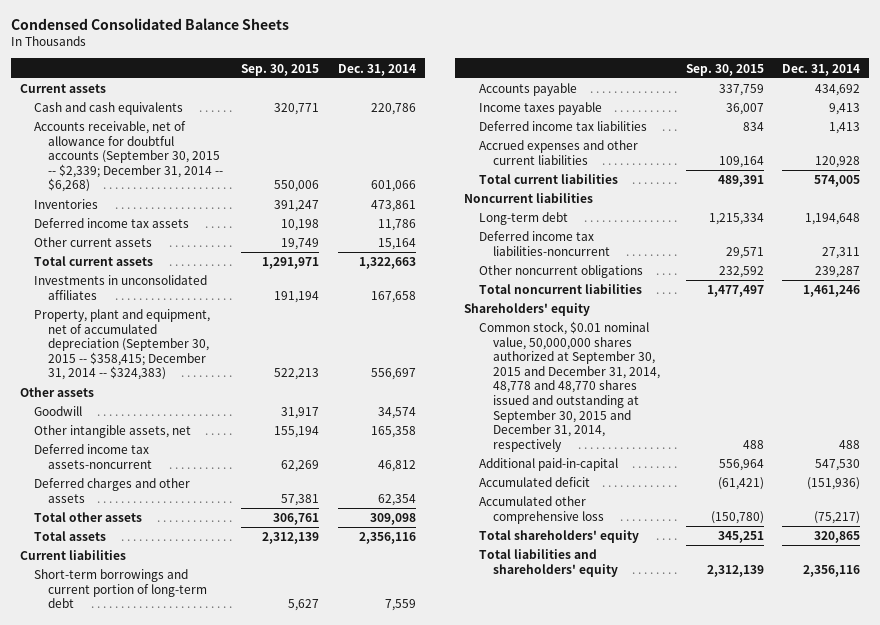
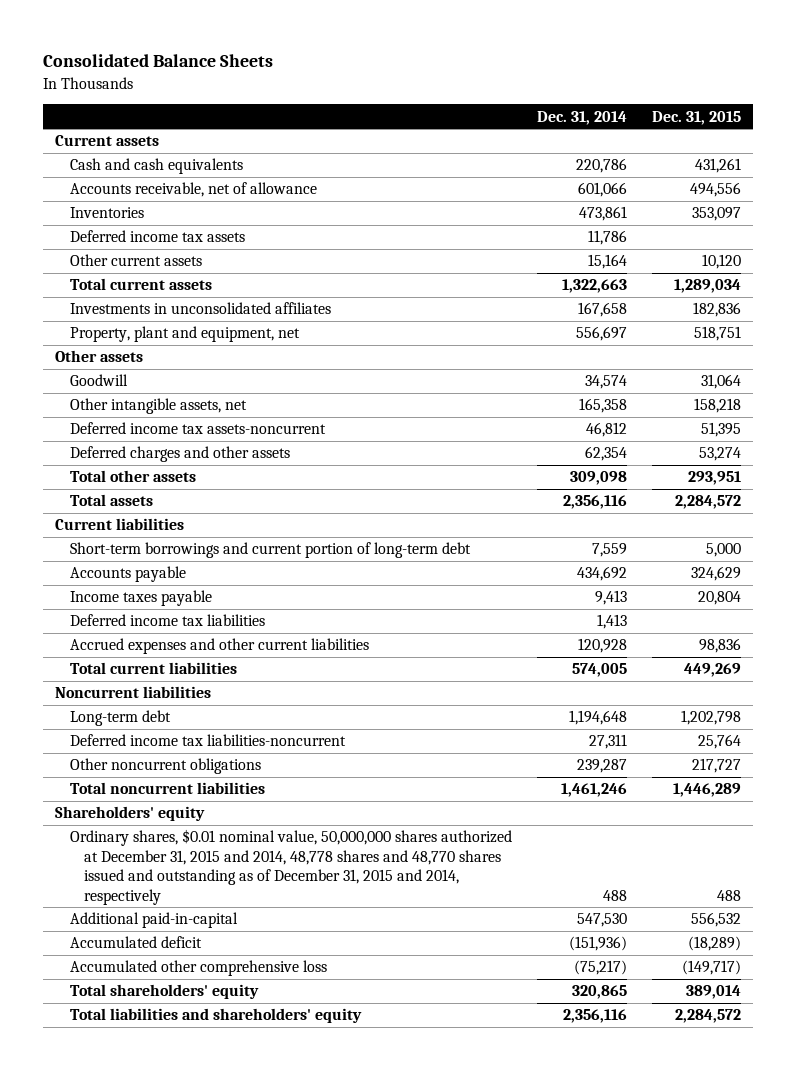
[10,17,289,30] Condensed Consolidated Balance Sheets -> [42,54,273,68] Consolidated Balance Sheets
[241,63,320,76] Sep. 30, 2015 -> none
none -> [651,110,741,125] Dec. 31, 2015
[33,121,224,193] Accounts receivable, net of allowance for doubtful accounts (September 30, 2015 -- $2,339; December 31, 2014 -- $6,268) -> [69,182,317,198] Accounts receivable, net of allowance
[33,309,210,381] Property, plant and equipment, net of accumulated depreciation (September 30, 2015 -- $358,415; December 31, 2014 -- $324,383) -> [69,326,300,343] Property, plant and equipment, net
[478,321,660,452] Common stock, $0.01 nominal value, 50,000,000 shares authorized at September 30, 2015 and December 31, 2014, 48,778 and 48,770 shares issued and outstanding at September 30, 2015 and December 31, 2014, respectively -> [69,829,512,905] Ordinary shares, $0.01 nominal value, 50,000,000 shares authorized at December 31, 2015 and 2014, 48,778 shares and 48,770 shares issued and outstanding as of December 31, 2015 and 2014, respectively

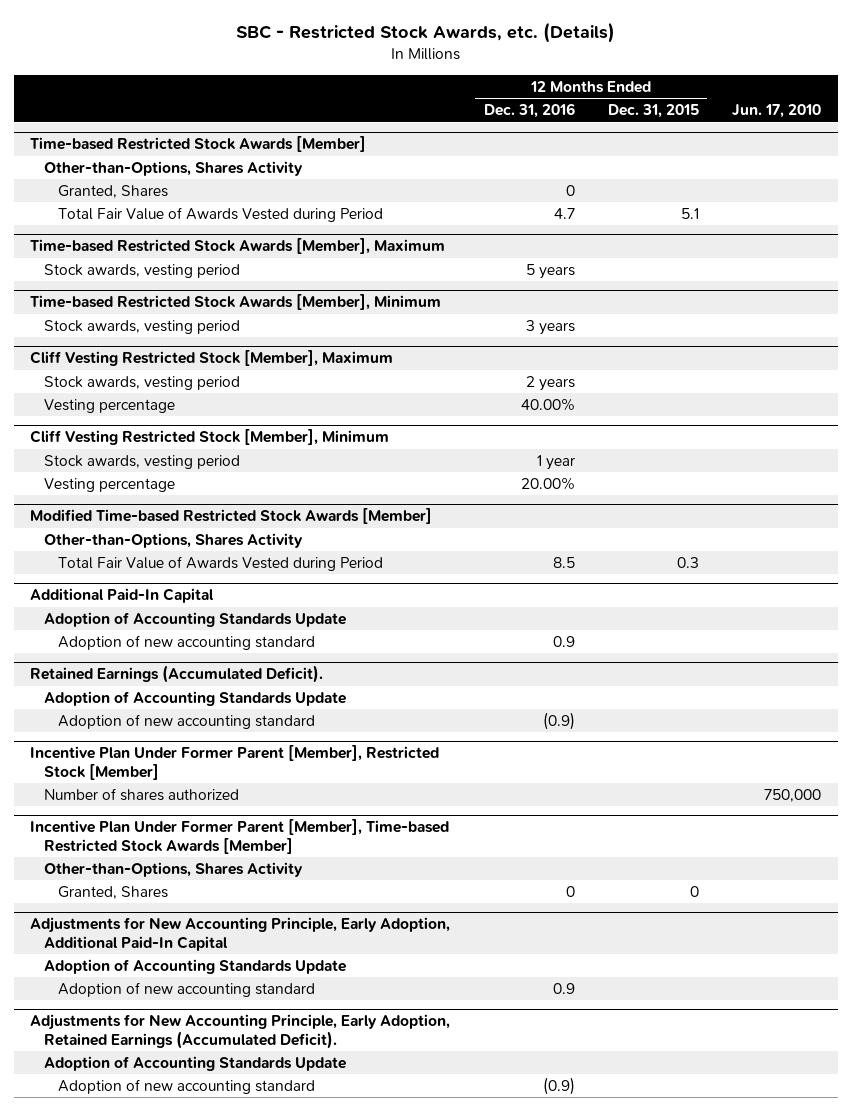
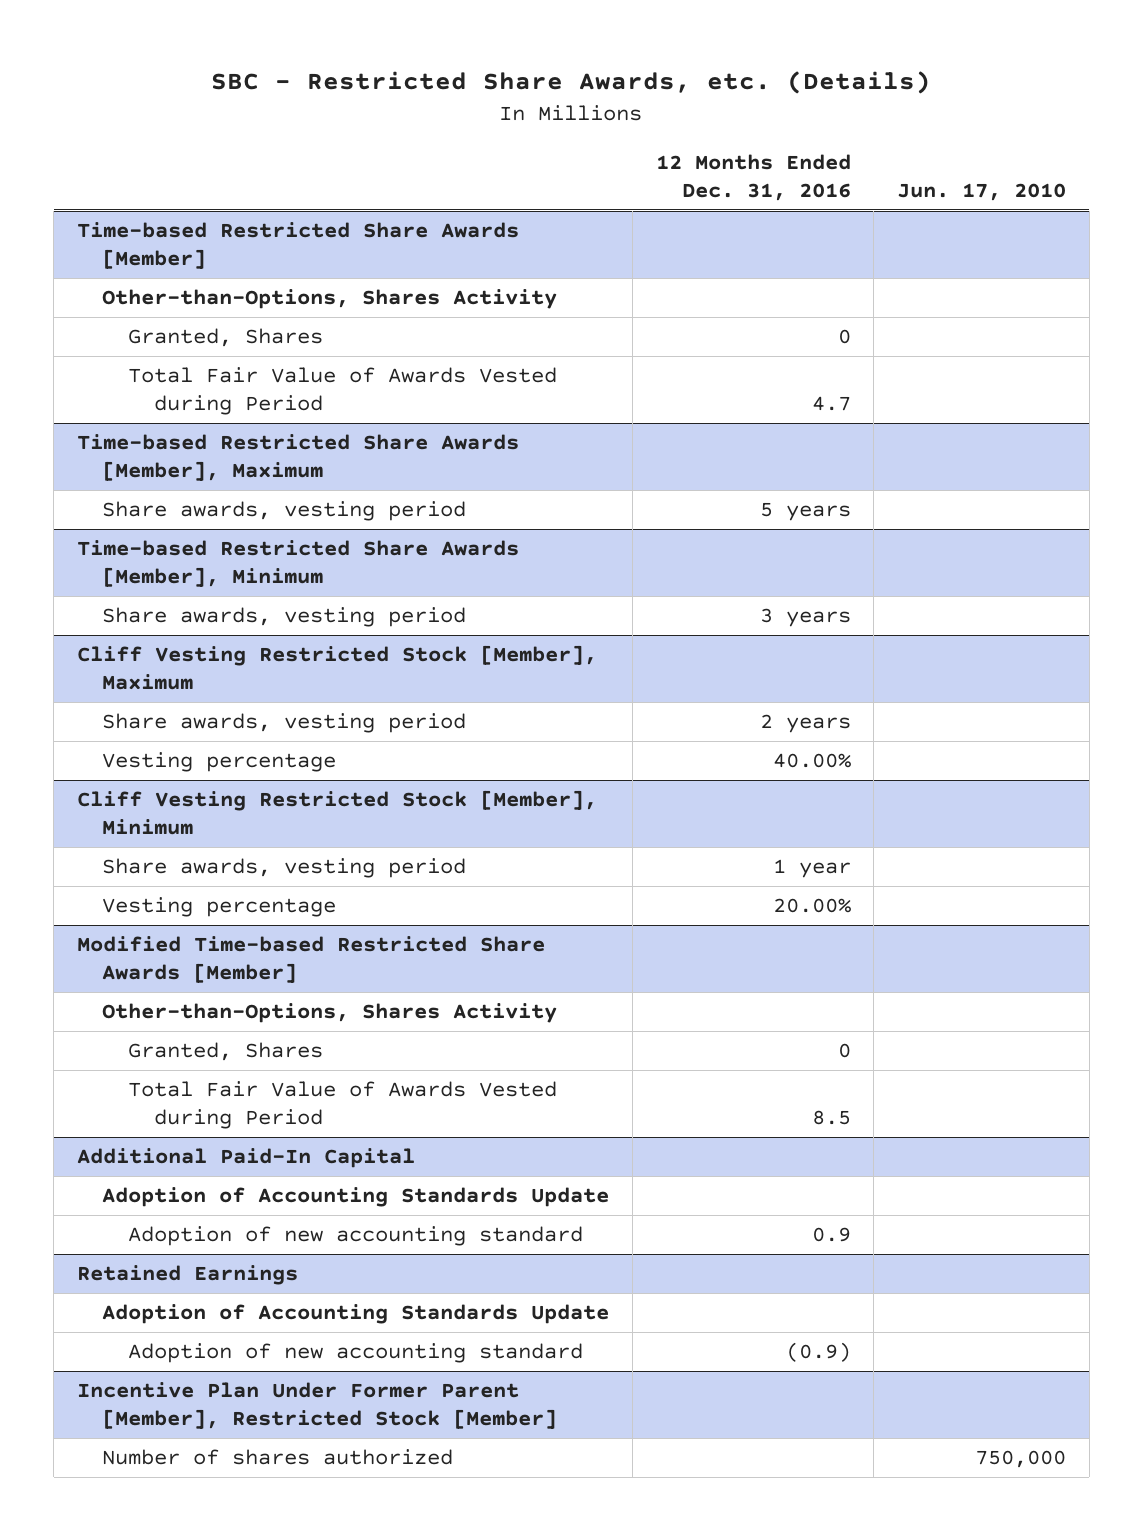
[235,21,615,43] SBC - Restricted Stock Awards, etc. (Details) -> [211,70,932,94] SBC - Restricted Share Awards, etc. (Details)
[607,104,699,119] Dec. 31, 2015 -> none
[30,136,367,153] Time-based Restricted Stock Awards [Member] -> [76,222,519,270] Time-based Restricted Share Awards [Member]
[30,238,446,255] Time-based Restricted Stock Awards [Member], Maximum -> [76,434,519,482] Time-based Restricted Share Awards [Member], Maximum
[44,264,241,279] Stock awards, vesting period -> [102,501,467,522] Share awards, vesting period
[30,294,442,311] Time-based Restricted Stock Awards [Member], Minimum -> [76,540,519,588] Time-based Restricted Share Awards [Member], Minimum
[44,320,241,335] Stock awards, vesting period -> [102,607,467,628] Share awards, vesting period
[44,376,241,391] Stock awards, vesting period -> [102,713,467,734] Share awards, vesting period
[44,455,241,470] Stock awards, vesting period -> [102,858,467,879] Share awards, vesting period
[30,508,433,525] Modified Time-based Restricted Stock Awards [Member] -> [76,936,545,984] Modified Time-based Restricted Share Awards [Member]
none -> [128,1042,324,1062] Granted, Shares
[30,665,324,684] Retained Earnings (Accumulated Deficit). -> [76,1265,298,1286] Retained Earnings
[30,819,450,854] Incentive Plan Under Former Parent [Member], Time-based Restricted Stock Awards [Member] -> none
[44,862,304,878] Other-than-Options, Shares Activity -> none
[58,886,169,900] Granted, Shares -> none
[30,917,451,951] Adjustments for New Accounting Principle, Early Adoption, Additional Paid-In Capital -> none
[44,959,347,975] Adoption of Accounting Standards Update -> none
[58,982,316,998] Adoption of new accounting standard -> none
[30,1014,451,1049] Adjustments for New Accounting Principle, Early Adoption, Retained Earnings (Accumulated Deficit). -> none
[44,1056,347,1072] Adoption of Accounting Standards Update -> none
[58,1079,316,1095] Adoption of new accounting standard -> none

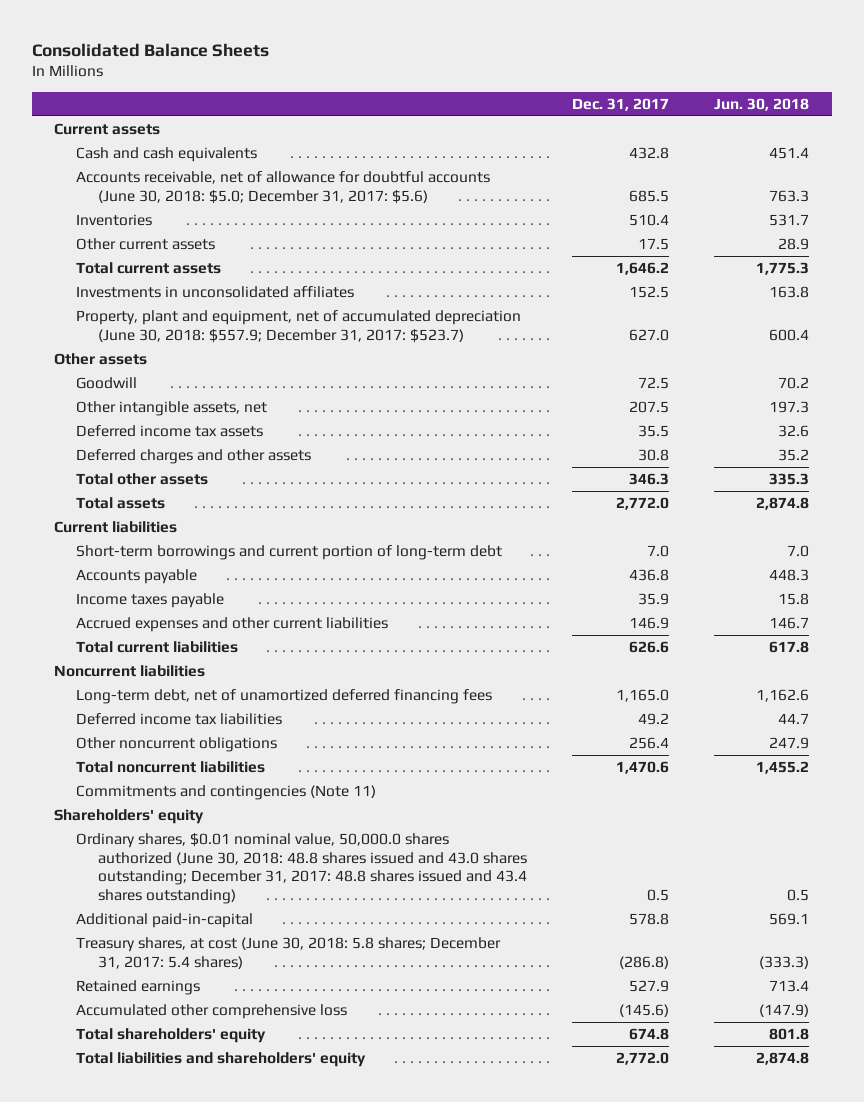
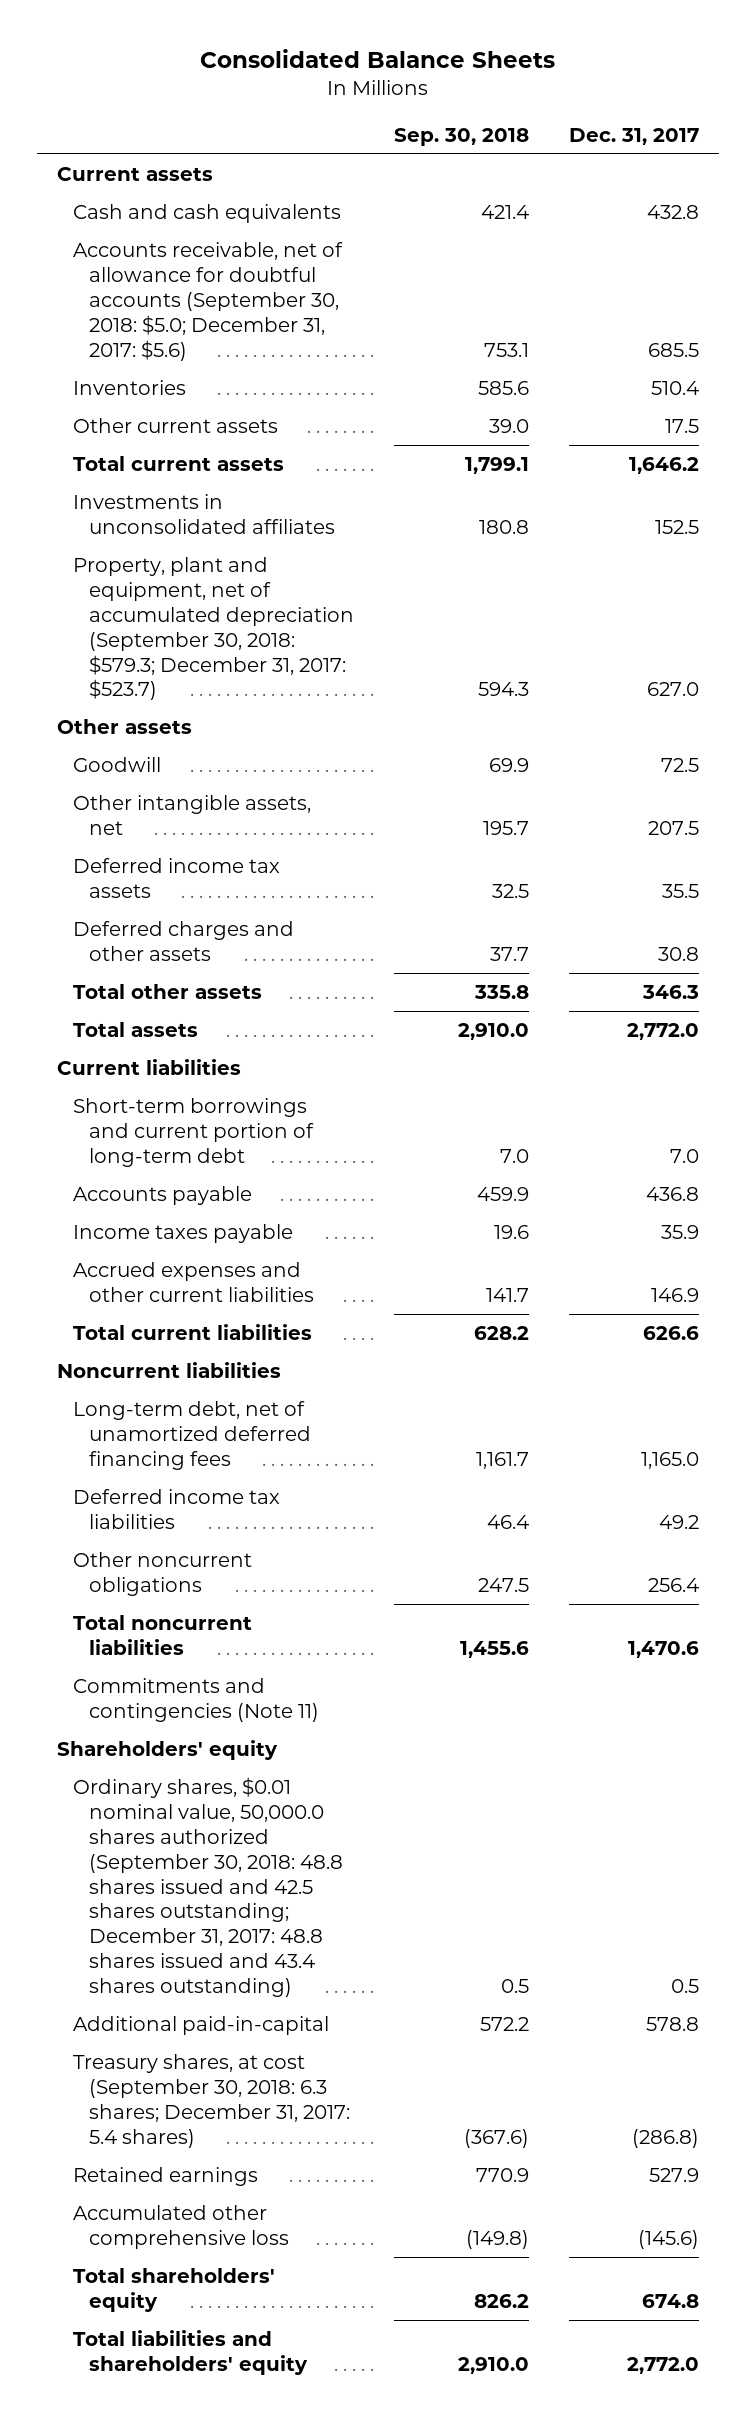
[714,97,810,111] Jun. 30, 2018 -> none
none -> [393,127,529,146] Sep. 30, 2018
[76,171,491,204] Accounts receivable, net of allowance for doubtful accounts (June 30, 2018: $5.0; December 31, 2017: $5.6) -> [72,242,343,361] Accounts receivable, net of allowance for doubtful accounts (September 30, 2018: $5.0; December 31, 2017: $5.6)
[76,310,522,343] Property, plant and equipment, net of accumulated depreciation (June 30, 2018: $557.9; December 31, 2017: $523.7) -> [72,557,354,701] Property, plant and equipment, net of accumulated depreciation (September 30, 2018: $579.3; December 31, 2017: $523.7)
[76,833,527,905] Ordinary shares, $0.01 nominal value, 50,000.0 shares authorized (June 30, 2018: 48.8 shares issued and 43.0 shares outstanding; December 31, 2017: 48.8 shares issued and 43.4 shares outstanding) -> [72,1777,343,1997] Ordinary shares, $0.01 nominal value, 50,000.0 shares authorized (September 30, 2018: 48.8 shares issued and 42.5 shares outstanding; December 31, 2017: 48.8 shares issued and 43.4 shares outstanding)
[76,937,502,969] Treasury shares, at cost (June 30, 2018: 5.8 shares; December 31, 2017: 5.4 shares) -> [72,2054,350,2148] Treasury shares, at cost (September 30, 2018: 6.3 shares; December 31, 2017: 5.4 shares)

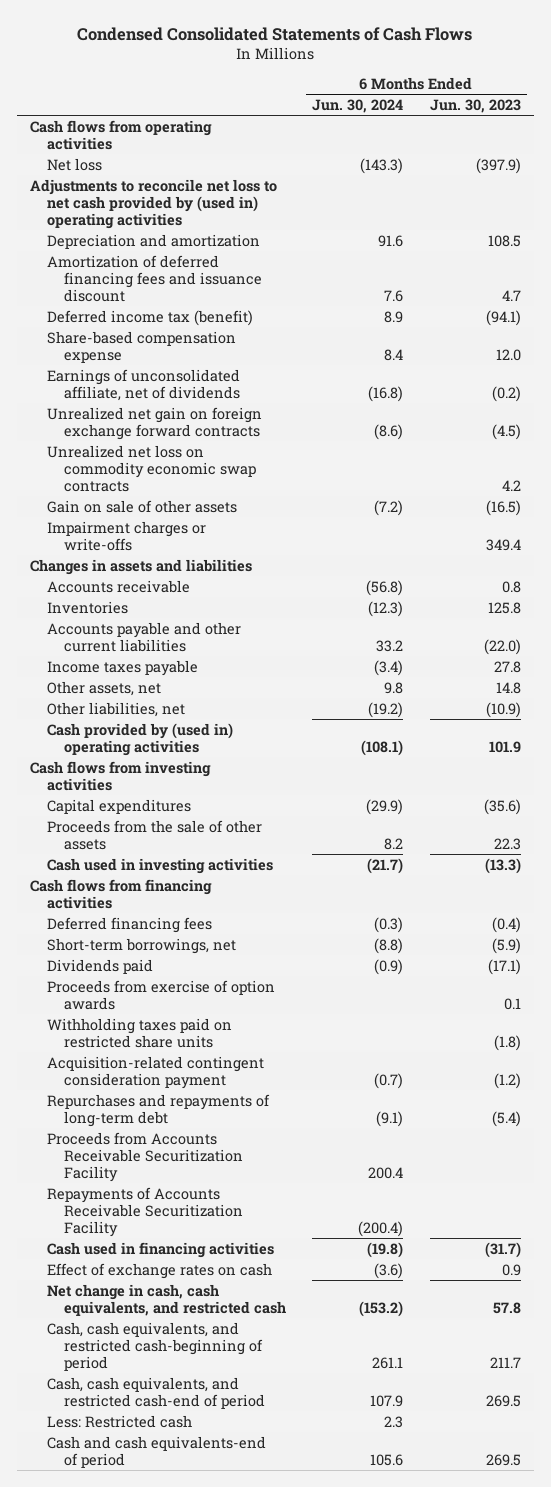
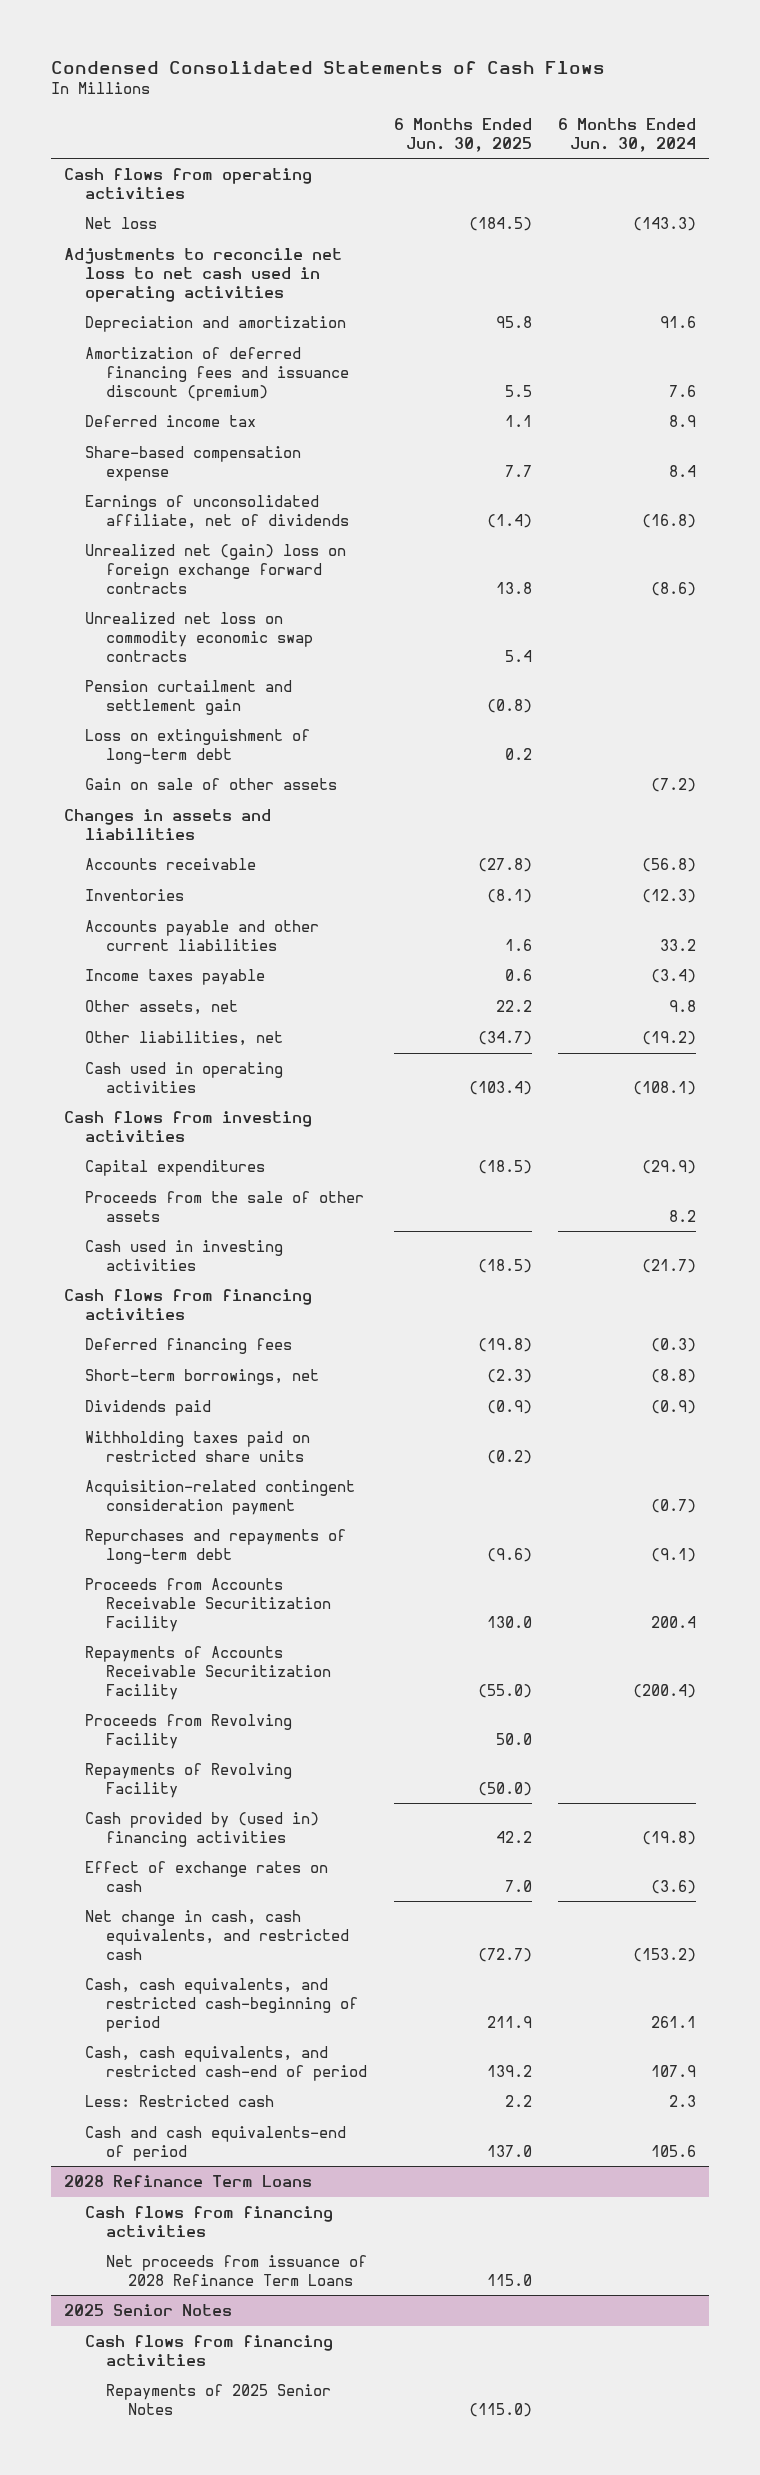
[429,99,521,114] Jun. 30, 2023 -> none
none -> [393,118,532,152] 6 Months Ended Jun. 30, 2025
[30,178,278,229] Adjustments to reconcile net loss to net cash provided by (used in) operating activities -> [64,247,343,302] Adjustments to reconcile net loss to net cash used in operating activities
[47,254,263,302] Amortization of deferred financing fees and issuance discount -> [85,346,350,401] Amortization of deferred financing fees and issuance discount (premium)
[47,309,254,326] Deferred income tax (benefit) -> [85,414,257,427] Deferred income tax
[47,406,263,440] Unrealized net gain on foreign exchange forward contracts -> [85,543,347,594] Unrealized net (gain) loss on foreign exchange forward contracts
none -> [85,679,293,715] Pension curtailment and settlement gain
none -> [85,728,311,764] Loss on extinguishment of long-term debt
[47,520,207,551] Impairment charges or write-offs -> none
[47,722,234,756] Cash provided by (used in) operating activities -> [85,1061,284,1093] Cash used in operating activities
[47,979,276,1010] Proceeds from exercise of option awards -> none
none -> [85,1713,293,1749] Proceeds from Revolving Facility
none -> [85,1762,293,1798] Repayments of Revolving Facility
[47,1241,275,1258] Cash used in financing activities -> [85,1811,320,1847] Cash provided by (used in) financing activities
none -> [64,2174,313,2187] 2028 Refinance Term Loans
none -> [85,2205,334,2237] Cash flows from financing activities
none -> [106,2254,368,2286] Net proceeds from issuance of 2028 Refinance Term Loans
none -> [64,2303,233,2316] 2025 Senior Notes
none -> [85,2334,334,2366] Cash flows from financing activities
none -> [106,2383,332,2415] Repayments of 2025 Senior Notes

